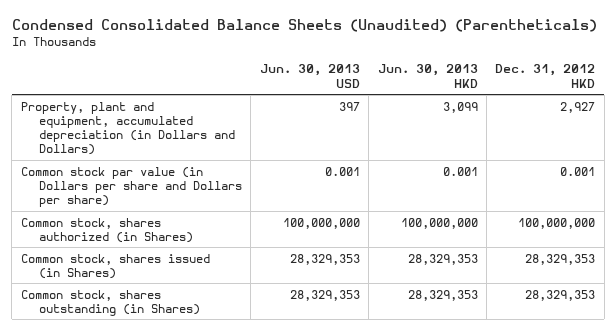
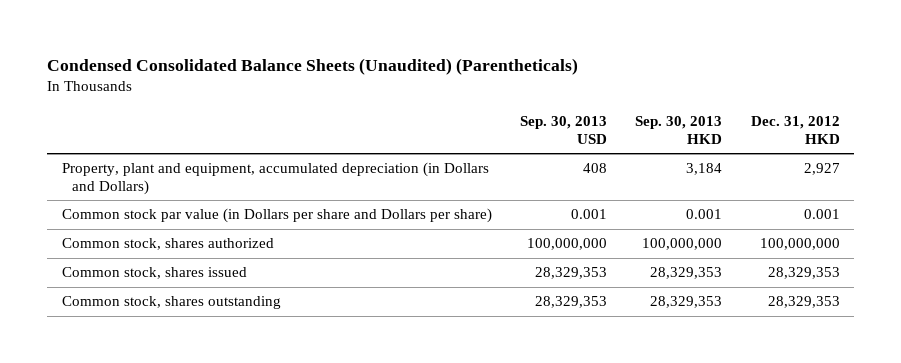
[259,64,360,88] Jun. 30, 2013 USD -> none
[377,64,478,88] Jun. 30, 2013 HKD -> none
none -> [519,115,607,144] Sep. 30, 2013 USD
none -> [635,115,723,144] Sep. 30, 2013 HKD
[20,217,193,243] Common stock, shares authorized (in Shares) -> [61,238,274,251] Common stock, shares authorized
[20,253,210,279] Common stock, shares issued (in Shares) -> [61,267,247,280] Common stock, shares issued
[20,289,200,316] Common stock, shares outstanding (in Shares) -> [61,296,281,310] Common stock, shares outstanding

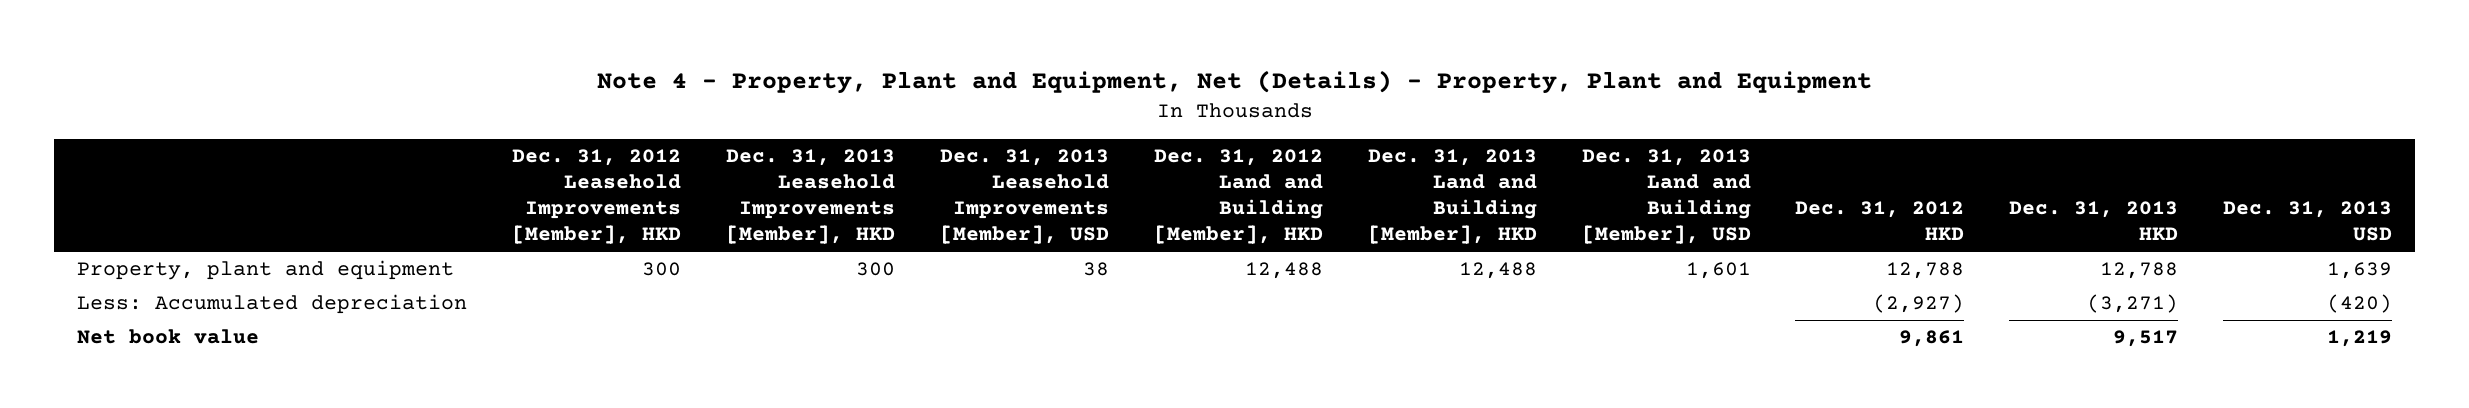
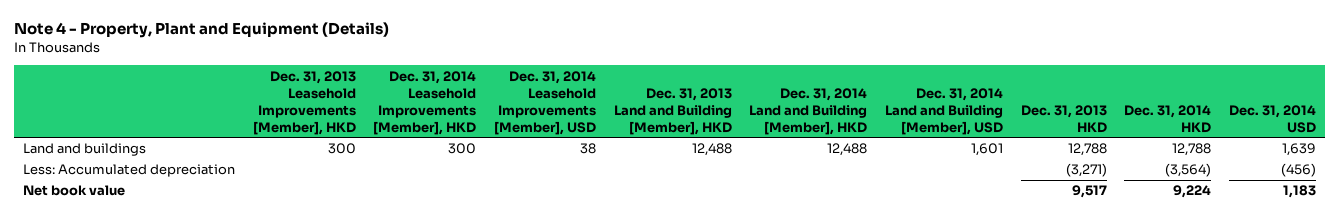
[596,69,1872,94] Note 4 - Property, Plant and Equipment, Net (Details) - Property, Plant and Equipment -> [14,22,390,39] Note 4 - Property, Plant and Equipment (Details)
[511,149,681,245] Dec. 31, 2012 Leasehold Improvements [Member], HKD -> none
[939,149,1109,245] Dec. 31, 2013 Leasehold Improvements [Member], USD -> none
[1153,149,1323,245] Dec. 31, 2012 Land and Building [Member], HKD -> none
[1581,149,1751,245] Dec. 31, 2013 Land and Building [Member], USD -> none
[1795,201,1965,241] Dec. 31, 2012 HKD -> none
[2223,201,2393,242] Dec. 31, 2013 USD -> none
none -> [373,70,477,135] Dec. 31, 2014 Leasehold Improvements [Member], HKD
none -> [493,70,596,135] Dec. 31, 2014 Leasehold Improvements [Member], USD
none -> [749,87,868,135] Dec. 31, 2014 Land and Building [Member], HKD
none -> [885,87,1004,135] Dec. 31, 2014 Land and Building [Member], USD
none -> [1124,104,1212,133] Dec. 31, 2014 HKD
none -> [1229,104,1317,133] Dec. 31, 2014 USD
[76,260,454,281] Property, plant and equipment -> [22,143,146,157] Land and buildings

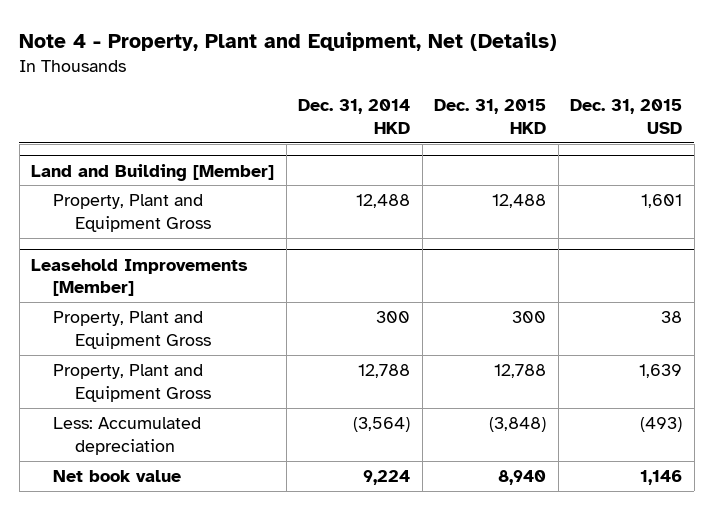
[14,22,390,39] Note 4 - Property, Plant and Equipment (Details) -> [19,31,558,51] Note 4 - Property, Plant and Equipment, Net (Details)
[252,70,356,135] Dec. 31, 2013 Leasehold Improvements [Member], HKD -> none
[373,70,477,135] Dec. 31, 2014 Leasehold Improvements [Member], HKD -> none
[493,70,596,135] Dec. 31, 2014 Leasehold Improvements [Member], USD -> none
[613,87,732,135] Dec. 31, 2013 Land and Building [Member], HKD -> none
[749,87,868,135] Dec. 31, 2014 Land and Building [Member], HKD -> none
[885,87,1004,135] Dec. 31, 2014 Land and Building [Member], USD -> none
[1020,104,1107,133] Dec. 31, 2013 HKD -> none
[1229,104,1317,133] Dec. 31, 2014 USD -> none
none -> [434,99,547,135] Dec. 31, 2015 HKD
none -> [570,99,683,135] Dec. 31, 2015 USD
none -> [31,163,275,181] Land and Building [Member]
none -> [53,194,212,232] Property, Plant and Equipment Gross
none -> [31,258,249,297] Leasehold Improvements [Member]
none -> [53,311,212,349] Property, Plant and Equipment Gross
[22,143,146,157] Land and buildings -> [53,364,212,402] Property, Plant and Equipment Gross

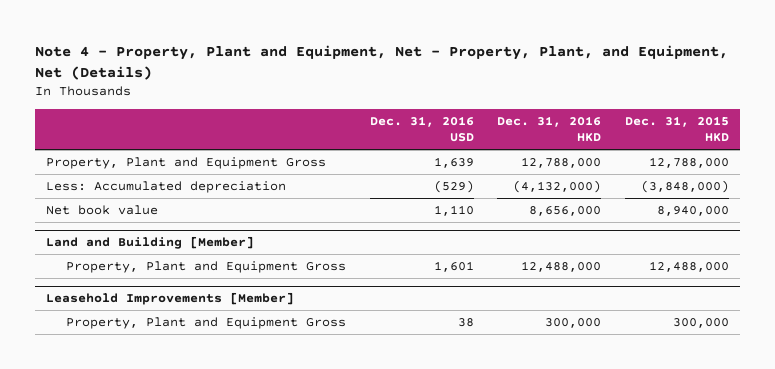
[19,31,558,51] Note 4 - Property, Plant and Equipment, Net (Details) -> [34,44,728,80] Note 4 - Property, Plant and Equipment, Net - Property, Plant, and Equipment, Net (Details)
[298,99,411,135] Dec. 31, 2014 HKD -> none
[570,99,683,135] Dec. 31, 2015 USD -> none
none -> [369,115,474,143] Dec. 31, 2016 USD
none -> [497,115,602,143] Dec. 31, 2016 HKD
none -> [46,157,327,170] Property, Plant and Equipment Gross
none -> [46,181,287,194] Less: Accumulated depreciation
none -> [46,205,159,216] Net book value
[492,194,547,209] 12,488 -> [648,261,729,273] 12,488,000
[53,364,212,402] Property, Plant and Equipment Gross -> none
[53,417,202,455] Less: Accumulated depreciation -> none
[53,470,182,483] Net book value -> none
[512,311,547,324] 300 -> [672,318,729,329] 300,000

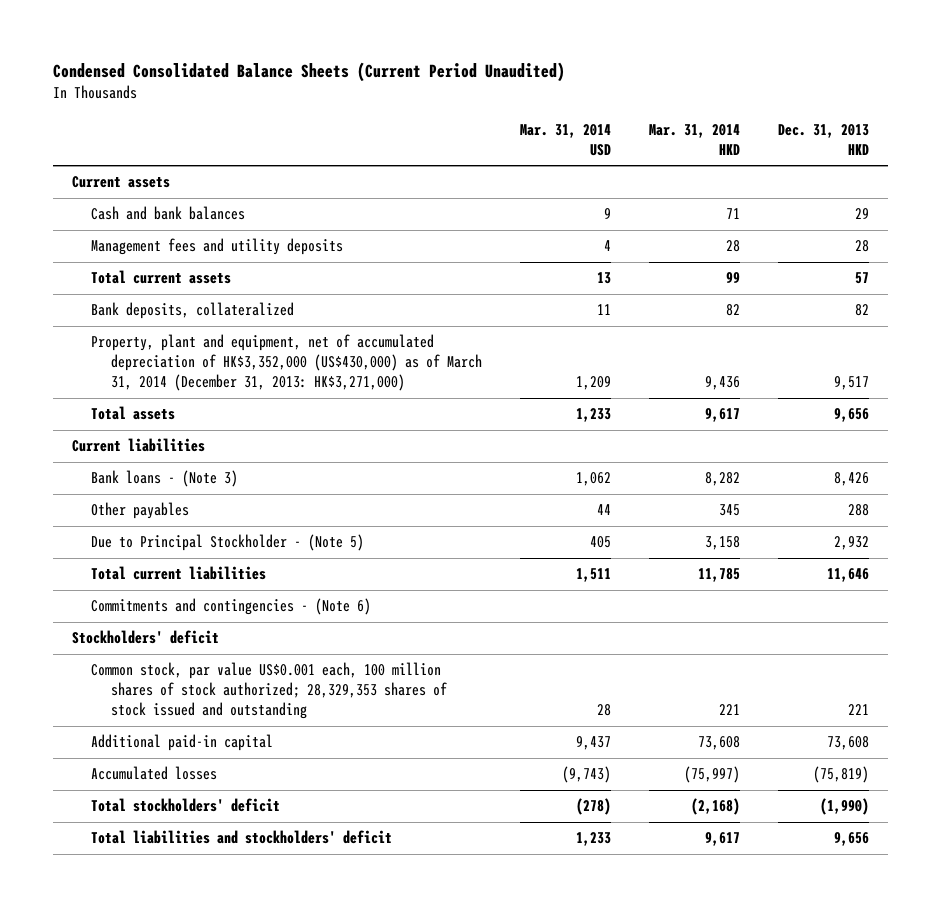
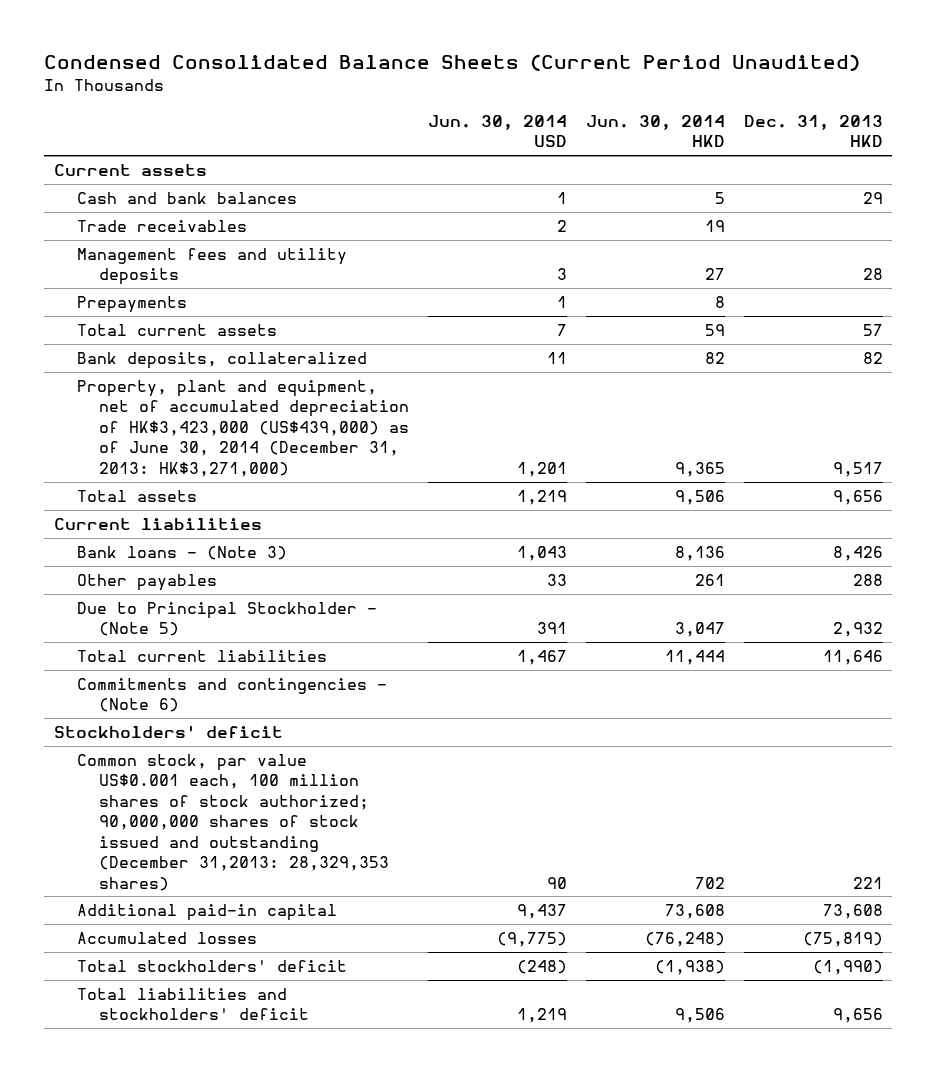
[519,123,611,156] Mar. 31, 2014 USD -> none
[648,123,740,155] Mar. 31, 2014 HKD -> none
none -> [427,114,567,148] Jun. 30, 2014 USD
none -> [585,114,725,148] Jun. 30, 2014 HKD
none -> [76,220,247,233] Trade receivables
none -> [76,296,187,314] Prepayments
[91,334,482,392] Property, plant and equipment, net of accumulated depreciation of HK$3,352,000 (US$430,000) as of March 31, 2014 (December 31, 2013: HK$3,271,000) -> [76,380,410,477] Property, plant and equipment, net of accumulated depreciation of HK$3,423,000 (US$439,000) as of June 30, 2014 (December 31, 2013: HK$3,271,000)
[91,662,447,720] Common stock, par value US$0.001 each, 100 million shares of stock authorized; 28,329,353 shares of stock issued and outstanding -> [76,754,390,891] Common stock, par value US$0.001 each, 100 million shares of stock authorized; 90,000,000 shares of stock issued and outstanding (December 31,2013: 28,329,353 shares)

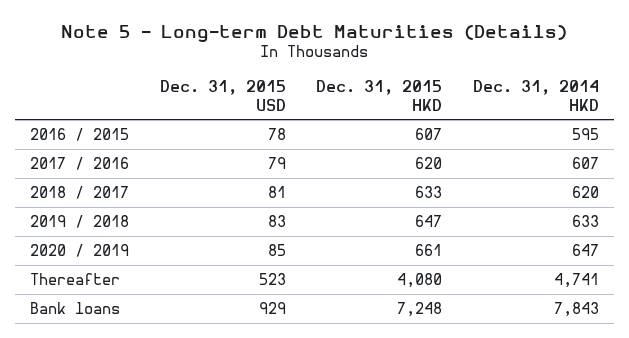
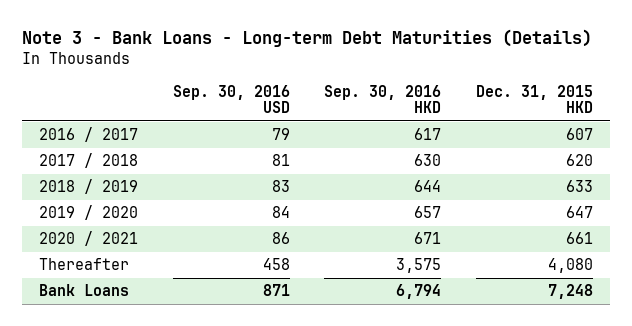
[61,24,568,43] Note 5 - Long-term Debt Maturities (Details) -> [22,29,593,48] Note 3 - Bank Loans - Long-term Debt Maturities (Details)
[159,80,286,111] Dec. 31, 2015 USD -> none
[472,80,599,111] Dec. 31, 2014 HKD -> none
none -> [172,84,290,114] Sep. 30, 2016 USD
none -> [324,84,442,114] Sep. 30, 2016 HKD
[29,128,129,142] 2016 / 2015 -> [39,127,139,143] 2016 / 2017
[29,157,129,171] 2017 / 2016 -> [39,153,139,169] 2017 / 2018
[29,186,129,200] 2018 / 2017 -> [39,179,139,195] 2018 / 2019
[29,215,129,229] 2019 / 2018 -> [39,205,139,221] 2019 / 2020
[29,244,129,258] 2020 / 2019 -> [39,231,139,247] 2020 / 2021
[29,302,120,315] Bank loans -> [39,284,130,297] Bank Loans

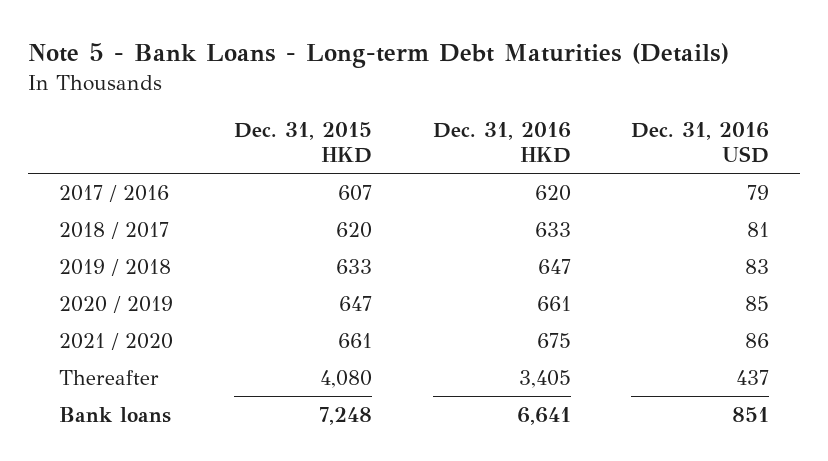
[22,29,593,48] Note 3 - Bank Loans - Long-term Debt Maturities (Details) -> [28,43,730,69] Note 5 - Bank Loans - Long-term Debt Maturities (Details)
[172,84,290,114] Sep. 30, 2016 USD -> none
[324,84,442,114] Sep. 30, 2016 HKD -> none
none -> [432,121,571,163] Dec. 31, 2016 HKD
none -> [631,121,770,163] Dec. 31, 2016 USD
[39,127,139,143] 2016 / 2017 -> [58,184,169,202] 2017 / 2016
[39,153,139,169] 2017 / 2018 -> [58,221,169,239] 2018 / 2017
[39,179,139,195] 2018 / 2019 -> [58,258,171,276] 2019 / 2018
[39,205,139,221] 2019 / 2020 -> [58,295,173,313] 2020 / 2019
[39,231,139,247] 2020 / 2021 -> [58,332,173,350] 2021 / 2020
[39,284,130,297] Bank Loans -> [58,406,171,423] Bank loans

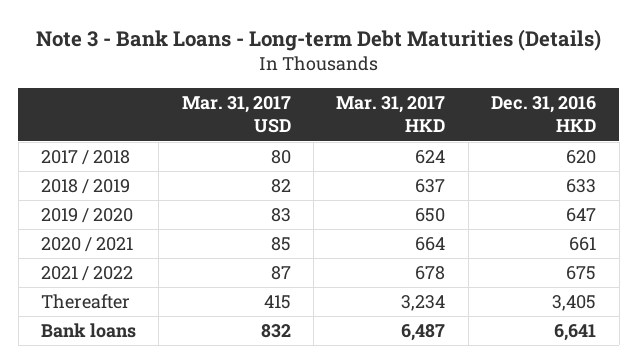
[28,43,730,69] Note 5 - Bank Loans - Long-term Debt Maturities (Details) -> [35,28,601,51] Note 3 - Bank Loans - Long-term Debt Maturities (Details)
[233,121,372,163] Dec. 31, 2015 HKD -> none
[631,121,770,163] Dec. 31, 2016 USD -> none
none -> [181,96,291,134] Mar. 31, 2017 USD
none -> [336,96,446,133] Mar. 31, 2017 HKD
[58,184,169,202] 2017 / 2016 -> [40,150,130,166] 2017 / 2018
[58,221,169,239] 2018 / 2017 -> [40,179,130,195] 2018 / 2019
[58,258,171,276] 2019 / 2018 -> [40,208,133,224] 2019 / 2020
[58,295,173,313] 2020 / 2019 -> [40,237,133,253] 2020 / 2021
[58,332,173,350] 2021 / 2020 -> [40,266,133,282] 2021 / 2022

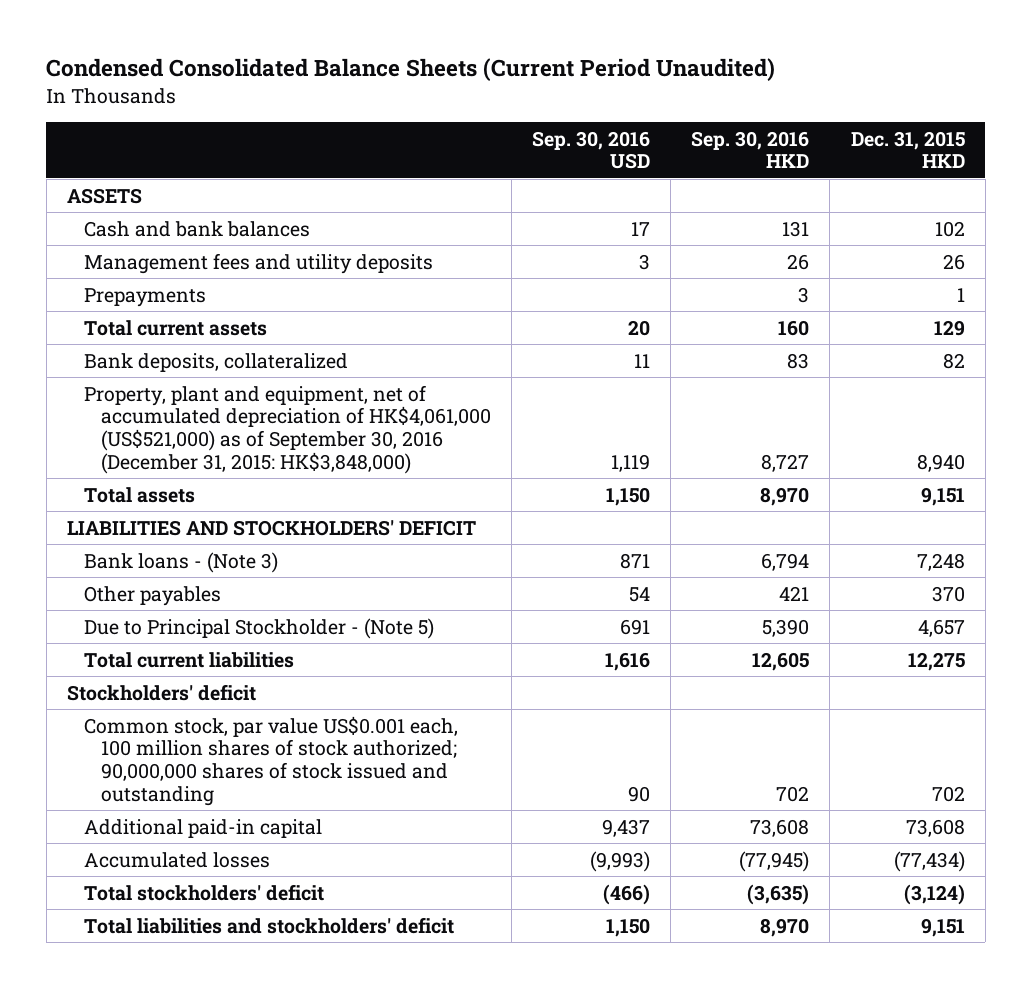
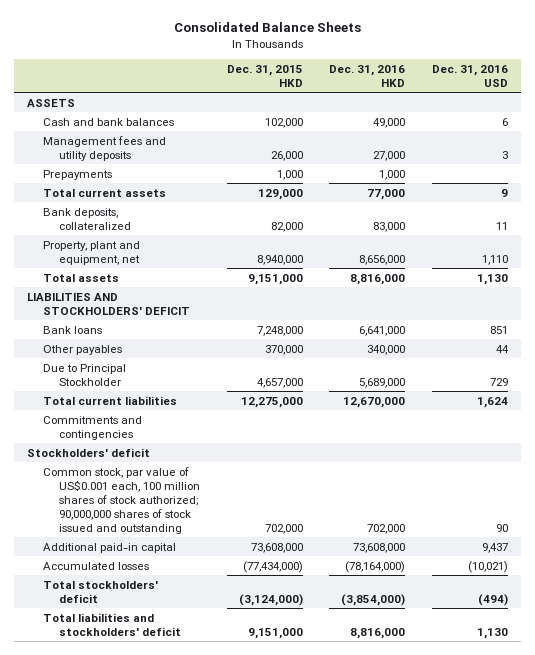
[46,58,776,82] Condensed Consolidated Balance Sheets (Current Period Unaudited) -> [173,22,361,33] Consolidated Balance Sheets
[532,130,651,170] Sep. 30, 2016 USD -> none
[691,130,810,169] Sep. 30, 2016 HKD -> none
none -> [329,64,406,87] Dec. 31, 2016 HKD
none -> [431,64,508,87] Dec. 31, 2016 USD
[934,220,965,237] 102 -> [264,117,303,128] 102,000
[942,253,965,270] 26 -> [270,150,303,161] 26,000
[956,287,965,302] 1 -> [276,169,303,180] 1,000
[933,319,965,336] 129 -> [257,188,303,200] 129,000
[942,352,965,369] 82 -> [270,221,303,232] 82,000
[83,384,492,474] Property, plant and equipment, net of accumulated depreciation of HK$4,061,000 (US$521,000) as of September 30, 2016 (December 31, 2015: HK$3,848,000) -> [43,240,141,265] Property, plant and equipment, net
[916,453,965,472] 8,940 -> [256,254,303,265] 8,940,000
[920,486,965,506] 9,151 -> [247,273,303,285] 9,151,000
[83,551,278,573] Bank loans - (Note 3) -> [43,325,103,334] Bank loans
[916,552,965,571] 7,248 -> [256,325,303,336] 7,248,000
[931,585,965,602] 370 -> [264,344,303,355] 370,000
[83,617,434,639] Due to Principal Stockholder - (Note 5) -> [43,363,127,386] Due to Principal Stockholder
[917,618,965,637] 4,657 -> [256,377,303,388] 4,657,000
[907,651,965,671] 12,275 -> [240,396,303,408] 12,275,000
none -> [43,415,143,440] Commitments and contingencies
[83,715,458,806] Common stock, par value US$0.001 each, 100 million shares of stock authorized; 90,000,000 shares of stock issued and outstanding -> [43,466,201,534] Common stock, par value of US$0.001 each, 100 million shares of stock authorized; 90,000,000 shares of stock issued and outstanding
[931,785,965,802] 702 -> [264,523,303,534] 702,000
[905,818,965,837] 73,608 -> [250,542,303,553] 73,608,000
[893,850,965,872] (77,434) -> [242,560,303,573] (77,434,000)
[903,883,965,905] (3,124) -> [238,593,303,606] (3,124,000)
[920,917,965,937] 9,151 -> [247,627,303,639] 9,151,000

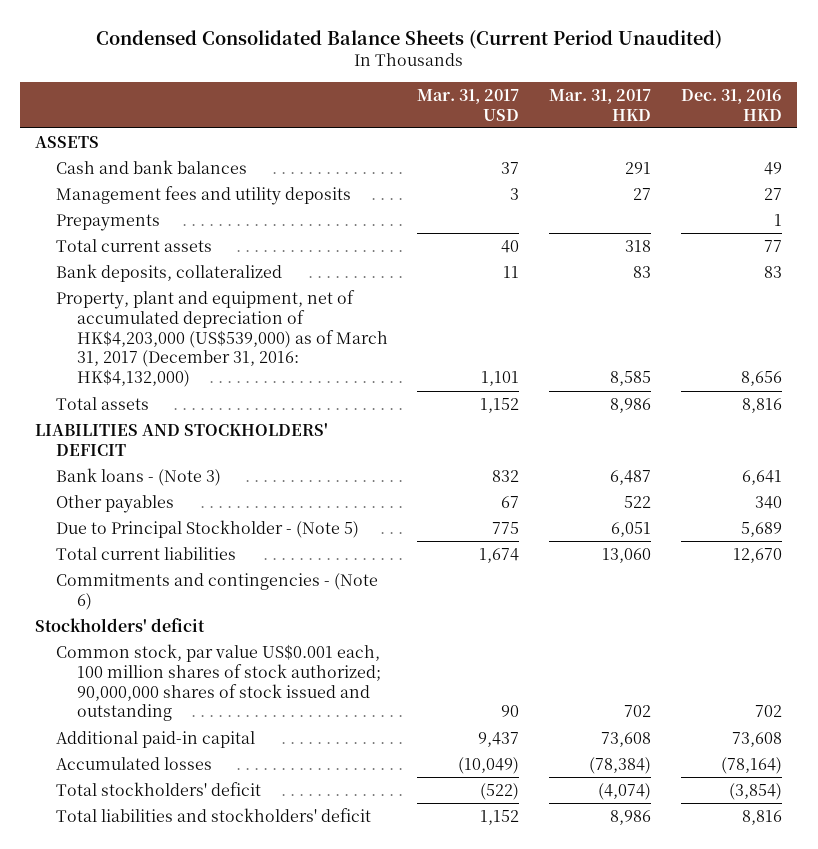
[173,22,361,33] Consolidated Balance Sheets -> [95,29,722,49] Condensed Consolidated Balance Sheets (Current Period Unaudited)
[226,64,303,87] Dec. 31, 2015 HKD -> none
[431,64,508,87] Dec. 31, 2016 USD -> none
none -> [417,88,520,121] Mar. 31, 2017 USD
none -> [549,88,652,121] Mar. 31, 2017 HKD
[373,117,406,128] 49,000 -> [764,161,783,175] 49
[373,150,406,161] 27,000 -> [764,187,783,200] 27
[379,169,406,180] 1,000 -> [774,213,783,226] 1
[367,188,406,200] 77,000 -> [764,239,783,252] 77
[373,221,406,232] 83,000 -> [764,265,783,278] 83
[43,240,141,265] Property, plant and equipment, net -> [55,289,388,388] Property, plant and equipment, net of accumulated depreciation of HK$4,203,000 (US$539,000) as of March 31, 2017 (December 31, 2016: HK$4,132,000)
[359,254,406,265] 8,656,000 -> [741,371,783,387] 8,656
[350,273,406,285] 8,816,000 -> [742,397,783,413] 8,816
[43,325,103,334] Bank loans -> [55,467,221,486] Bank loans - (Note 3)
[359,325,406,336] 6,641,000 -> [742,469,783,485] 6,641
[367,344,406,355] 340,000 -> [755,495,783,509] 340
[43,363,127,386] Due to Principal Stockholder -> [55,519,359,538] Due to Principal Stockholder - (Note 5)
[359,377,406,388] 5,689,000 -> [741,521,783,537] 5,689
[343,396,406,408] 12,670,000 -> [733,547,783,563] 12,670
[43,415,143,440] Commitments and contingencies -> [55,572,378,610] Commitments and contingencies - (Note 6)
[43,466,201,534] Common stock, par value of US$0.001 each, 100 million shares of stock authorized; 90,000,000 shares of stock issued and outstanding -> [55,643,381,722] Common stock, par value US$0.001 each, 100 million shares of stock authorized; 90,000,000 shares of stock issued and outstanding
[367,523,406,534] 702,000 -> [755,705,783,718] 702
[353,542,406,553] 73,608,000 -> [732,731,783,747] 73,608
[345,560,406,573] (78,164,000) -> [721,756,783,774] (78,164)
[341,593,406,606] (3,854,000) -> [729,782,783,800] (3,854)
[350,627,406,639] 8,816,000 -> [742,809,783,825] 8,816

